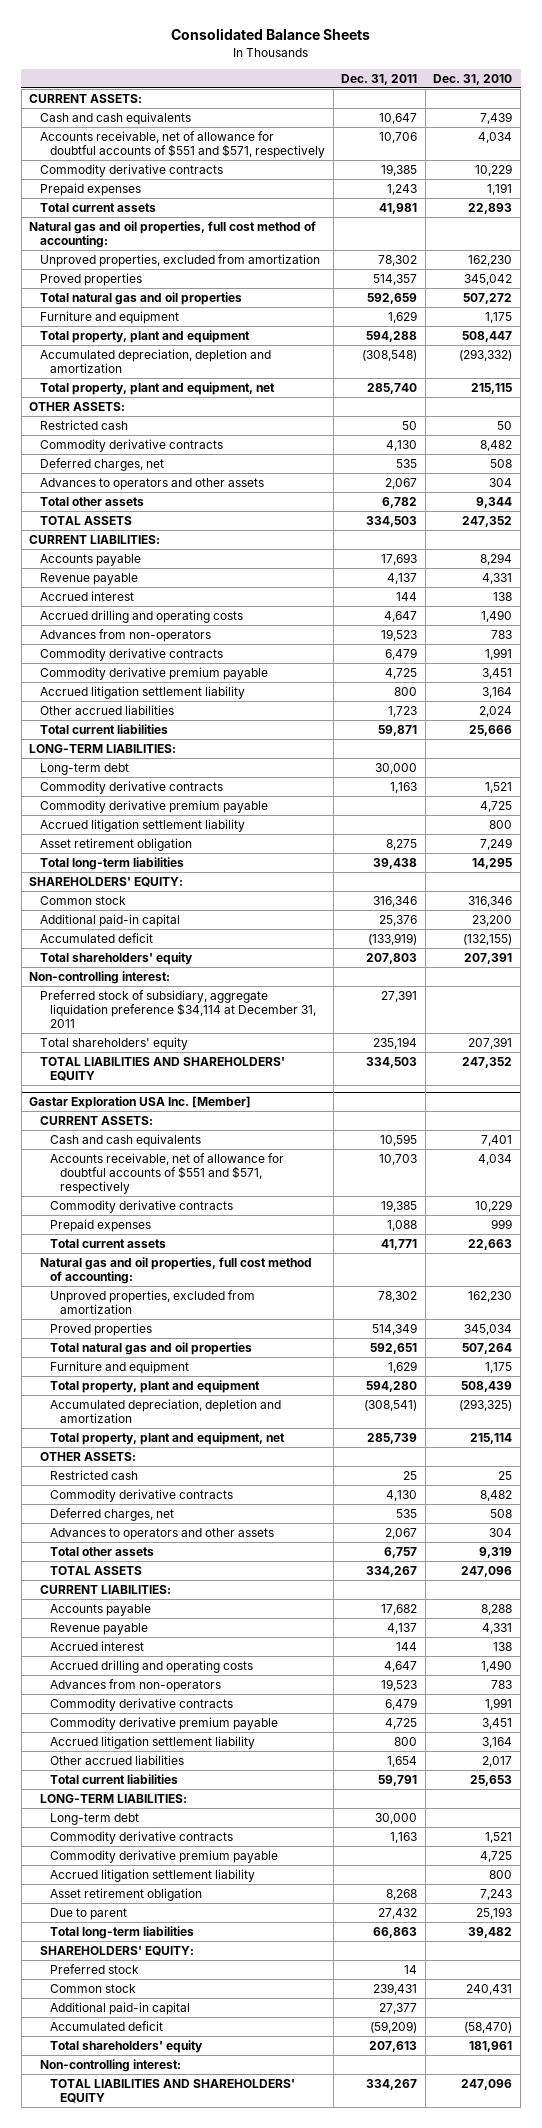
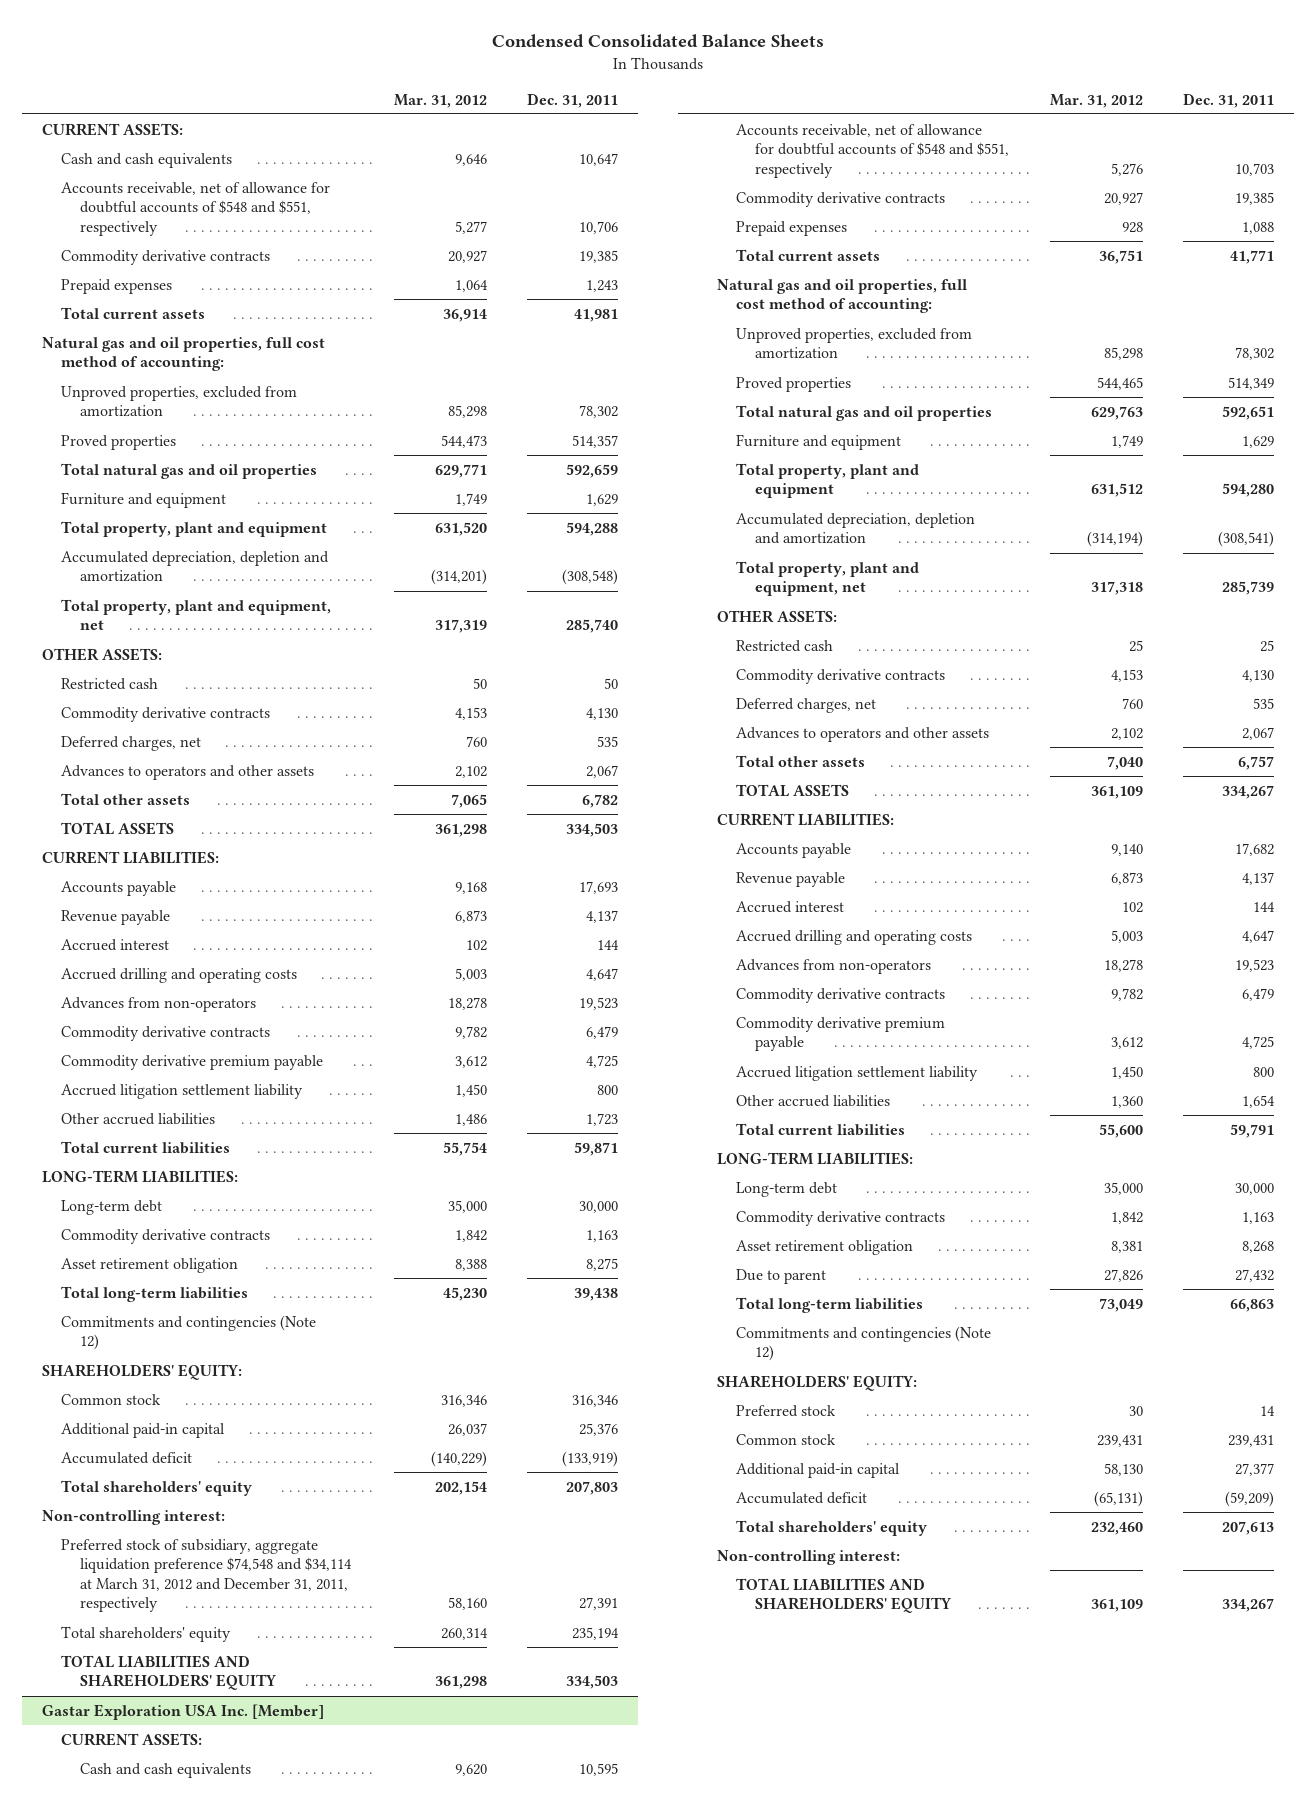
[170,28,370,41] Consolidated Balance Sheets -> [492,33,825,48] Condensed Consolidated Balance Sheets
[433,73,513,85] Dec. 31, 2010 -> none
none -> [393,93,487,108] Mar. 31, 2012
[39,130,325,159] Accounts receivable, net of allowance for doubtful accounts of $551 and $571, respectively -> [61,181,331,236] Accounts receivable, net of allowance for doubtful accounts of $548 and $551, respectively
[39,799,268,813] Commodity derivative premium payable -> none
[39,818,245,832] Accrued litigation settlement liability -> none
none -> [61,1314,317,1351] Commitments and contingencies (Note 12)
[39,989,316,1029] Preferred stock of subsidiary, aggregate liquidation preference $34,114 at December 31, 2011 -> [61,1538,353,1613] Preferred stock of subsidiary, aggregate liquidation preference $74,548 and $34,114 at March 31, 2012 and December 31, 2011, respectively
[49,1152,284,1195] Accounts receivable, net of allowance for doubtful accounts of $551 and $571, respectively -> [736,123,1010,178] Accounts receivable, net of allowance for doubtful accounts of $548 and $551, respectively
[49,1849,278,1863] Commodity derivative premium payable -> none
[49,1868,255,1882] Accrued litigation settlement liability -> none
none -> [736,1325,992,1362] Commitments and contingencies (Note 12)

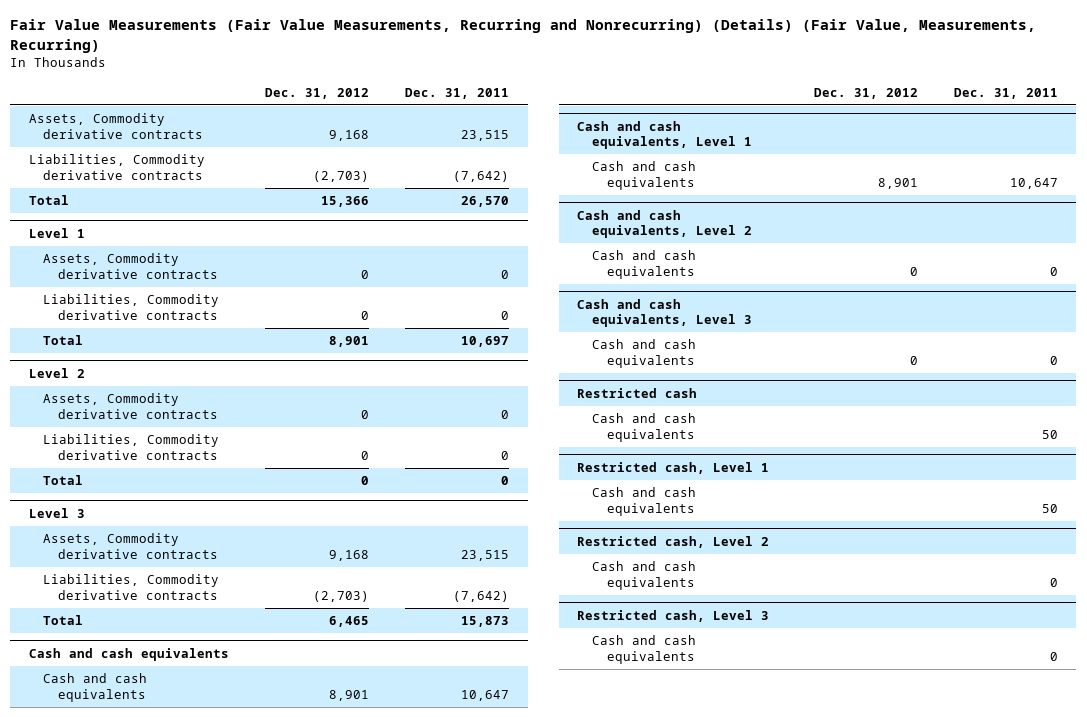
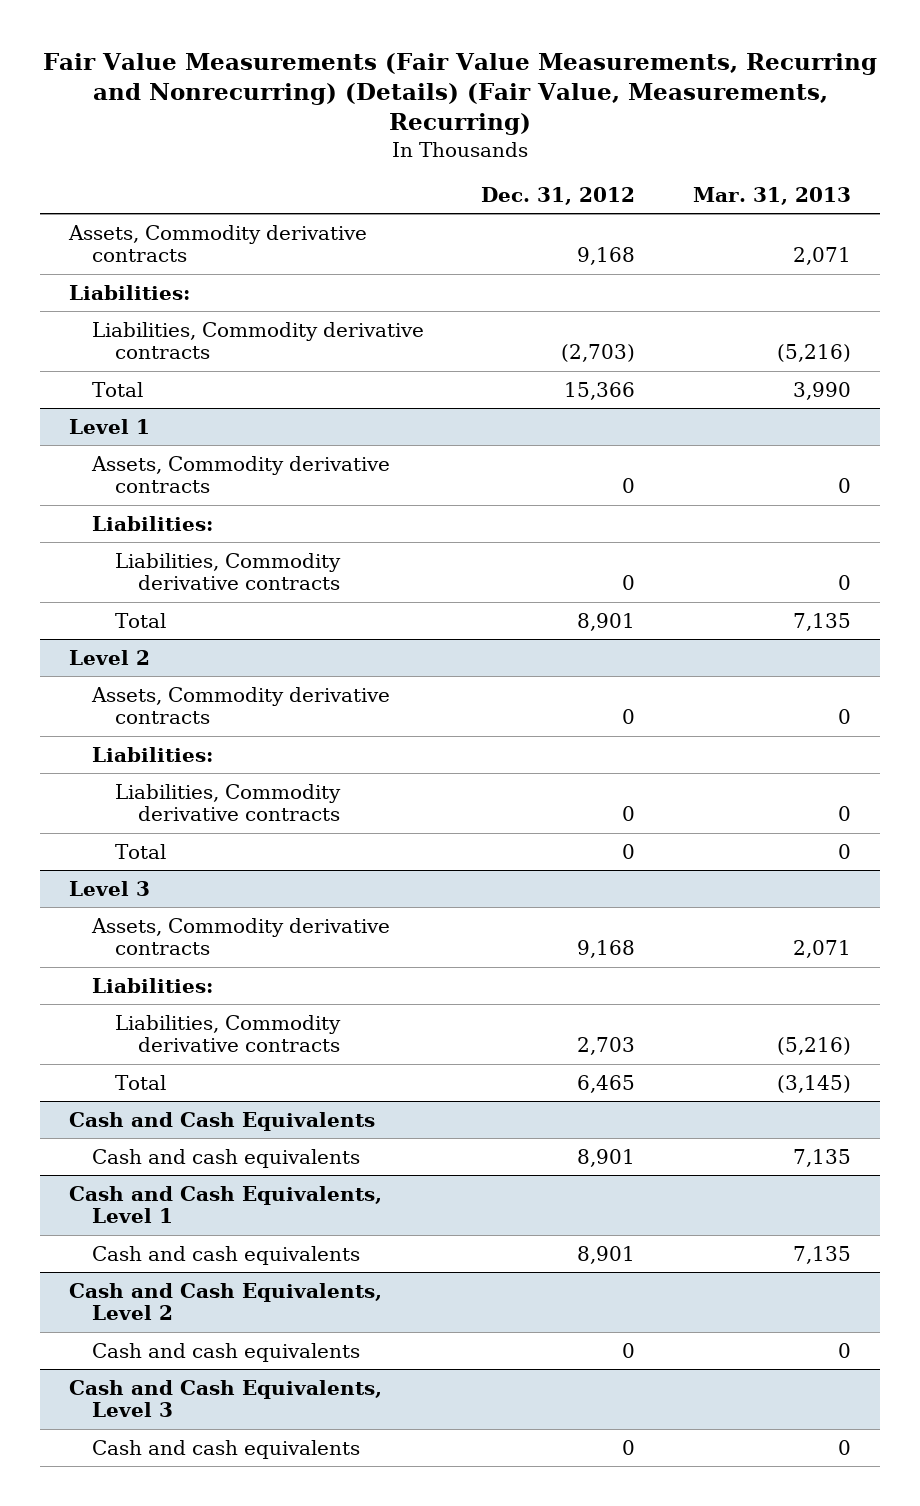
[405,87,510,99] Dec. 31, 2011 -> none
none -> [692,186,851,205] Mar. 31, 2013
none -> [68,284,190,300] Liabilities:
none -> [91,515,213,531] Liabilities:
none -> [91,746,213,762] Liabilities:
none -> [91,977,213,993] Liabilities:
[313,590,370,602] (2,703) -> [577,1037,636,1056] 2,703
[28,647,229,661] Cash and cash equivalents -> [68,1111,375,1131] Cash and Cash Equivalents
[577,120,753,150] Cash and cash equivalents, Level 1 -> [68,1185,382,1224] Cash and Cash Equivalents, Level 1
[577,209,753,239] Cash and cash equivalents, Level 2 -> [68,1282,382,1321] Cash and Cash Equivalents, Level 2
[577,298,753,328] Cash and cash equivalents, Level 3 -> [68,1379,382,1418] Cash and Cash Equivalents, Level 3
[577,387,698,398] Restricted cash -> none
[592,413,697,442] Cash and cash equivalents -> none
[577,461,770,474] Restricted cash, Level 1 -> none
[592,487,697,516] Cash and cash equivalents -> none
[577,535,770,548] Restricted cash, Level 2 -> none
[592,561,697,590] Cash and cash equivalents -> none
[577,609,770,622] Restricted cash, Level 3 -> none
[592,635,697,664] Cash and cash equivalents -> none

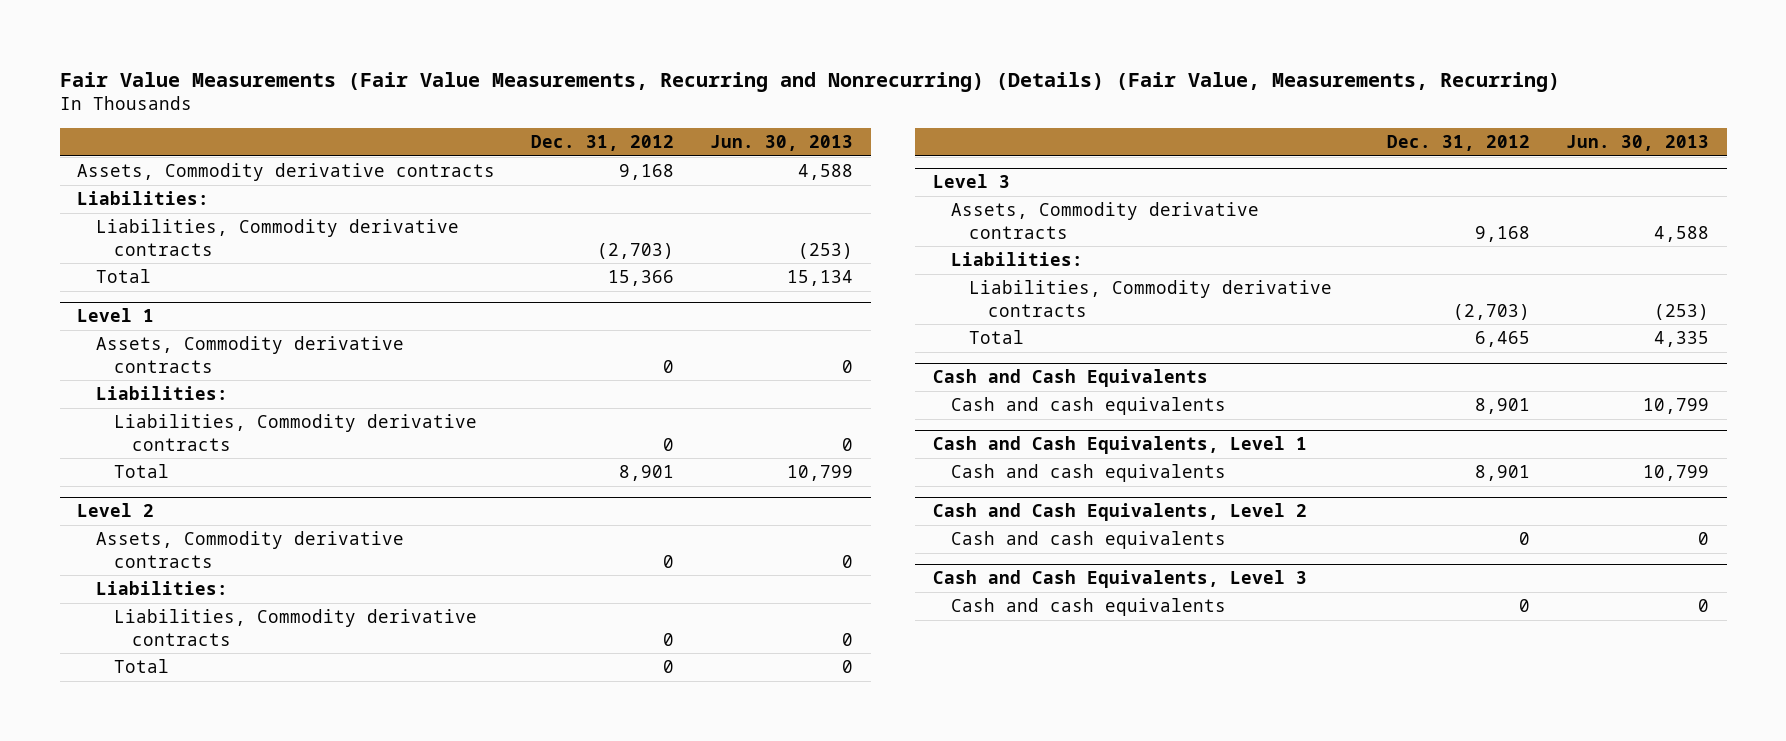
[692,186,851,205] Mar. 31, 2013 -> none
none -> [710,135,854,152] Jun. 30, 2013
[577,1037,636,1056] 2,703 -> [1452,303,1530,320] (2,703)

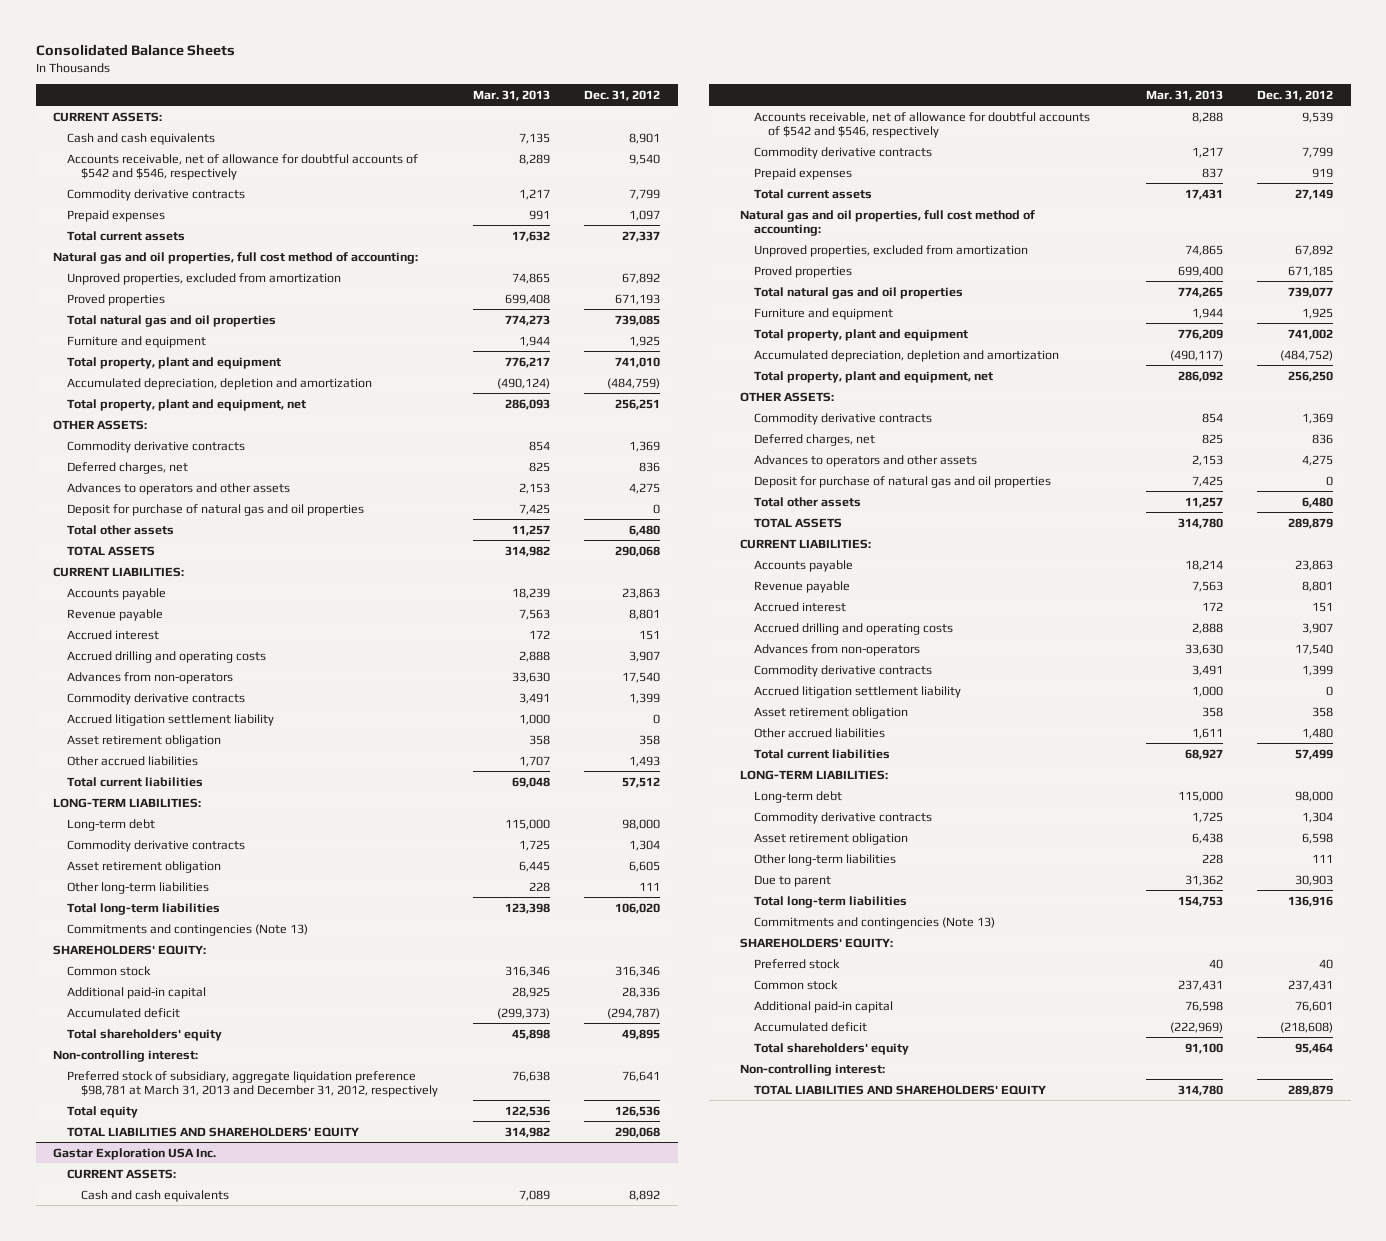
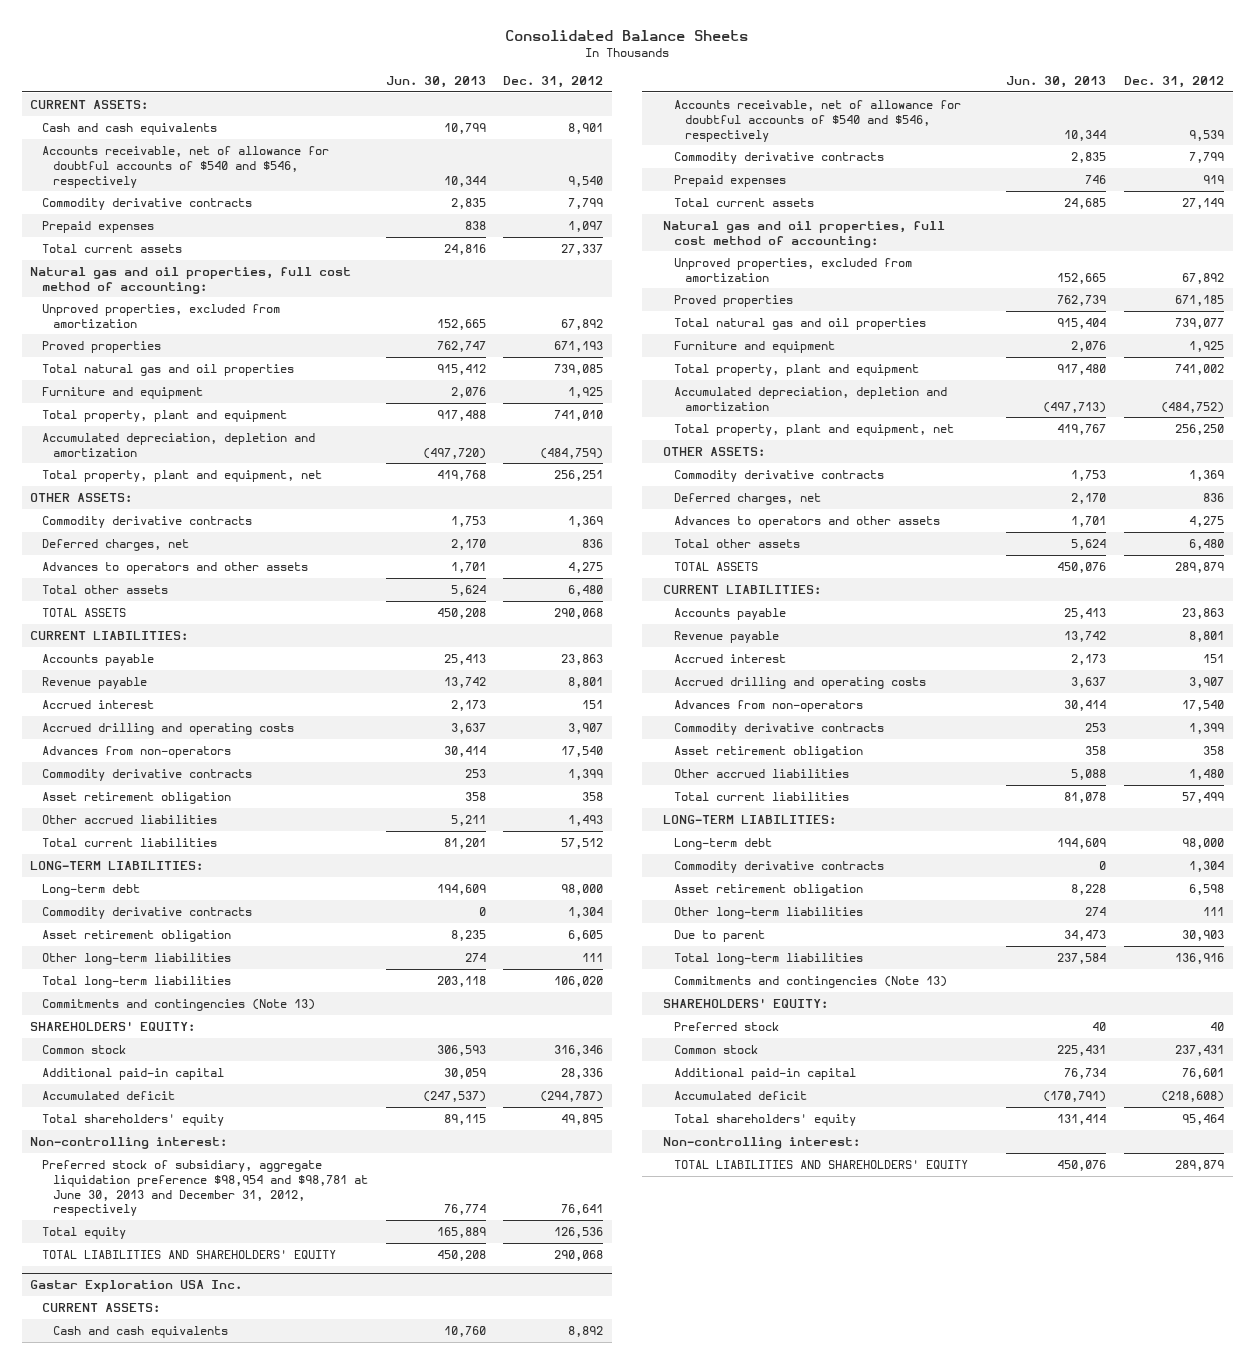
[472,89,550,101] Mar. 31, 2013 -> none
none -> [385,76,486,89] Jun. 30, 2013
[66,153,418,180] Accounts receivable, net of allowance for doubtful accounts of $542 and $546, respectively -> [41,145,329,188] Accounts receivable, net of allowance for doubtful accounts of $540 and $546, respectively
[66,503,364,516] Deposit for purchase of natural gas and oil properties -> none
[66,713,274,726] Accrued litigation settlement liability -> none
[66,1070,438,1097] Preferred stock of subsidiary, aggregate liquidation preference $98,781 at March 31, 2013 and December 31, 2012, respectively -> [41,1159,369,1217] Preferred stock of subsidiary, aggregate liquidation preference $98,954 and $98,781 at June 30, 2013 and December 31, 2012, respectively
[754,111,1091,138] Accounts receivable, net of allowance for doubtful accounts of $542 and $546, respectively -> [673,99,961,142] Accounts receivable, net of allowance for doubtful accounts of $540 and $546, respectively
[754,475,1052,488] Deposit for purchase of natural gas and oil properties -> none
[754,685,962,698] Accrued litigation settlement liability -> none

